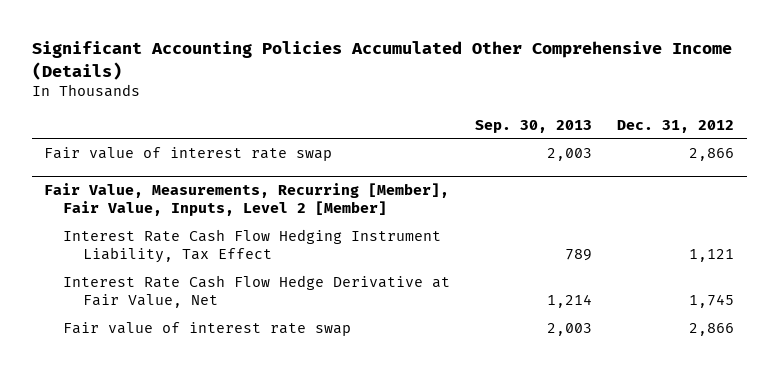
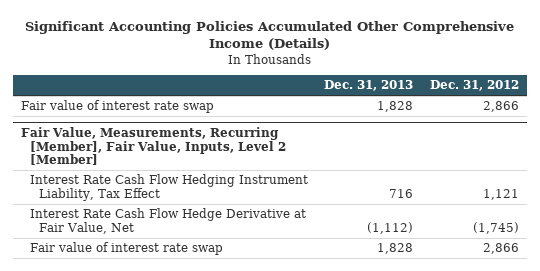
[475,119,593,133] Sep. 30, 2013 -> none
none -> [324,80,414,92] Dec. 31, 2013
[689,293,735,308] 1,745 -> [472,221,519,234] (1,745)

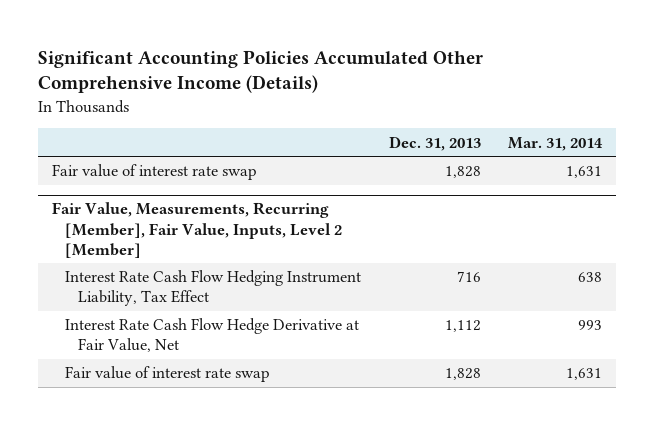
[429,80,519,92] Dec. 31, 2012 -> none
none -> [508,136,604,151] Mar. 31, 2014
[367,221,414,234] (1,112) -> [444,320,481,333] 1,112

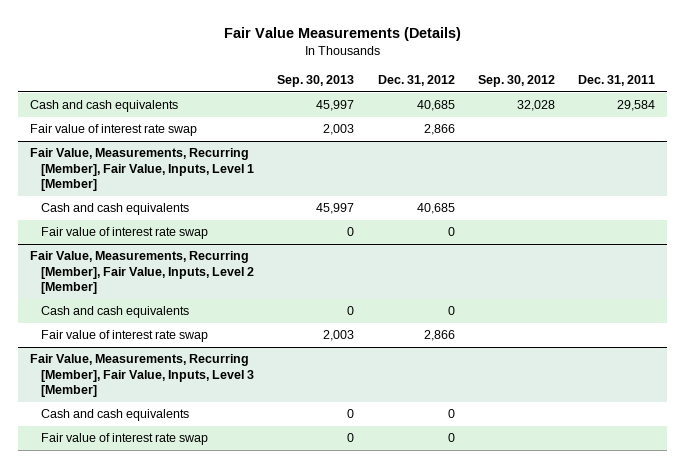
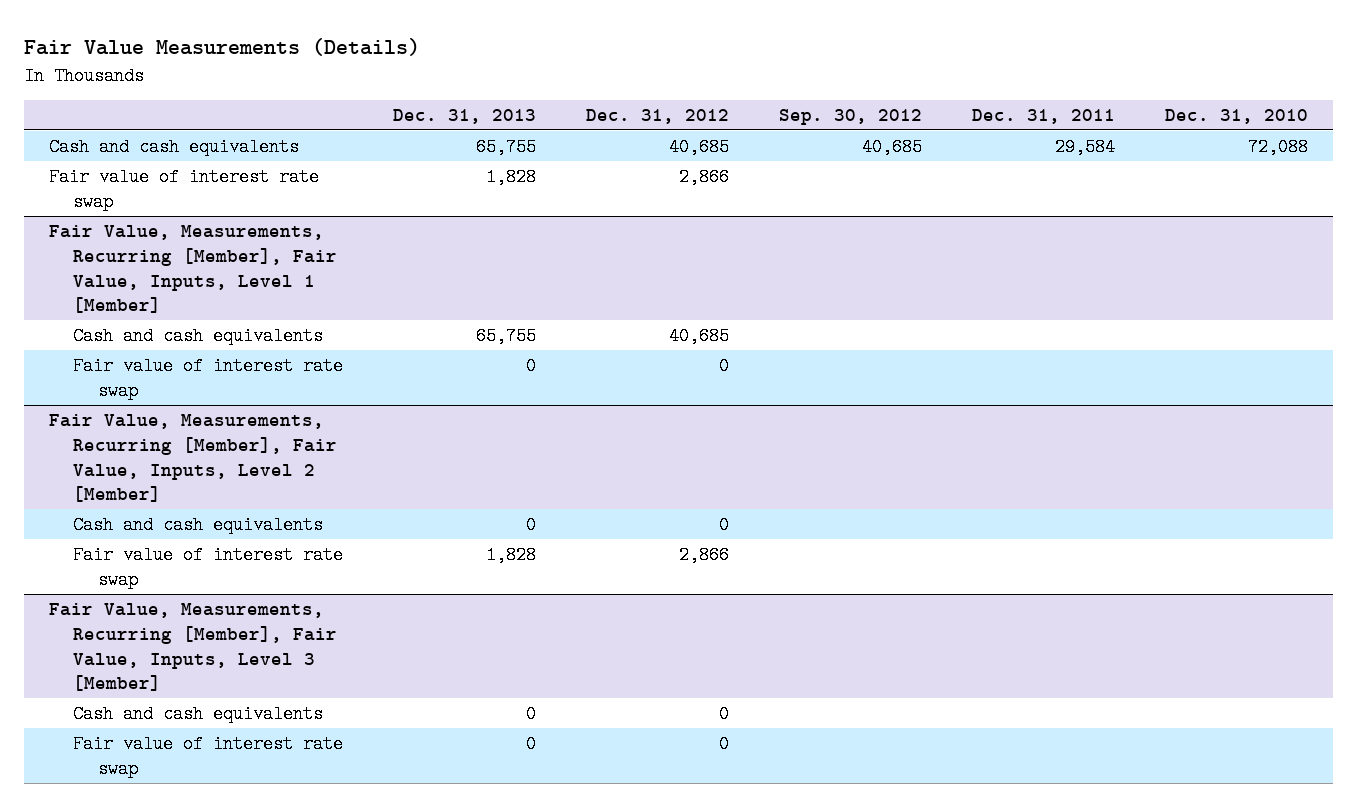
[277,74,355,87] Sep. 30, 2013 -> none
none -> [393,108,537,124] Dec. 31, 2013
none -> [1164,108,1308,124] Dec. 31, 2010
[517,100,556,112] 32,028 -> [861,137,922,156] 40,685

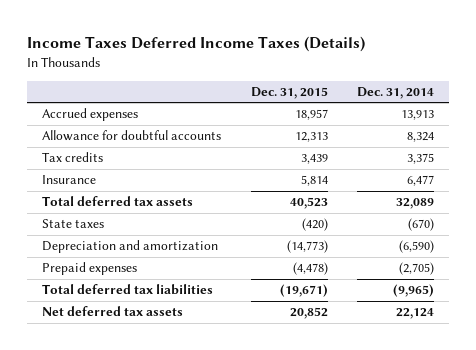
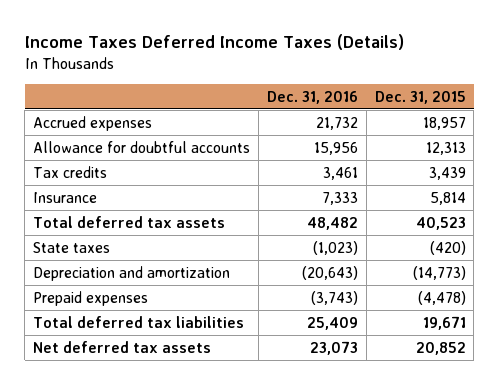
[357,86,435,99] Dec. 31, 2014 -> none
none -> [266,90,358,104] Dec. 31, 2016
[279,284,328,298] (19,671) -> [422,315,466,330] 19,671

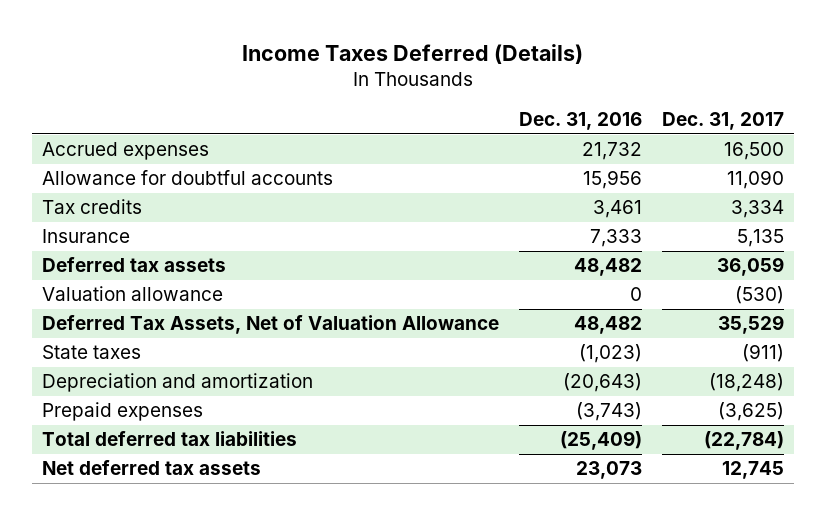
[24,34,404,51] Income Taxes Deferred Income Taxes (Details) -> [241,43,583,64] Income Taxes Deferred (Details)
[374,90,466,104] Dec. 31, 2015 -> none
none -> [662,112,785,131] Dec. 31, 2017
[32,215,225,228] Total deferred tax assets -> [41,257,226,273] Deferred tax assets
none -> [41,286,223,302] Valuation allowance
none -> [41,315,499,335] Deferred Tax Assets, Net of Valuation Allowance
[306,316,358,330] 25,409 -> [559,431,642,451] (25,409)

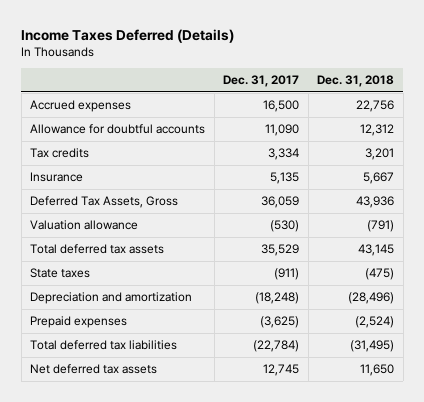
[518,112,642,131] Dec. 31, 2016 -> none
none -> [317,75,395,88] Dec. 31, 2018
[41,257,226,273] Deferred tax assets -> [30,196,179,209] Deferred Tax Assets, Gross
[41,315,499,335] Deferred Tax Assets, Net of Valuation Allowance -> [30,244,165,255] Total deferred tax assets

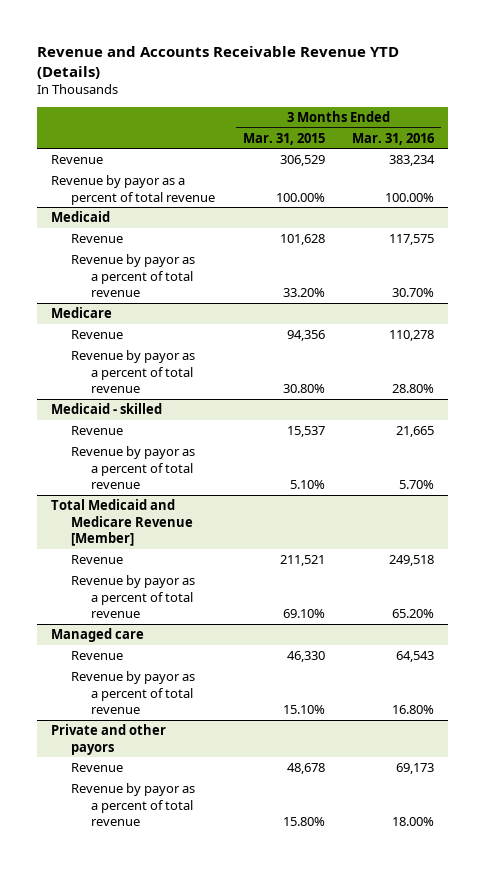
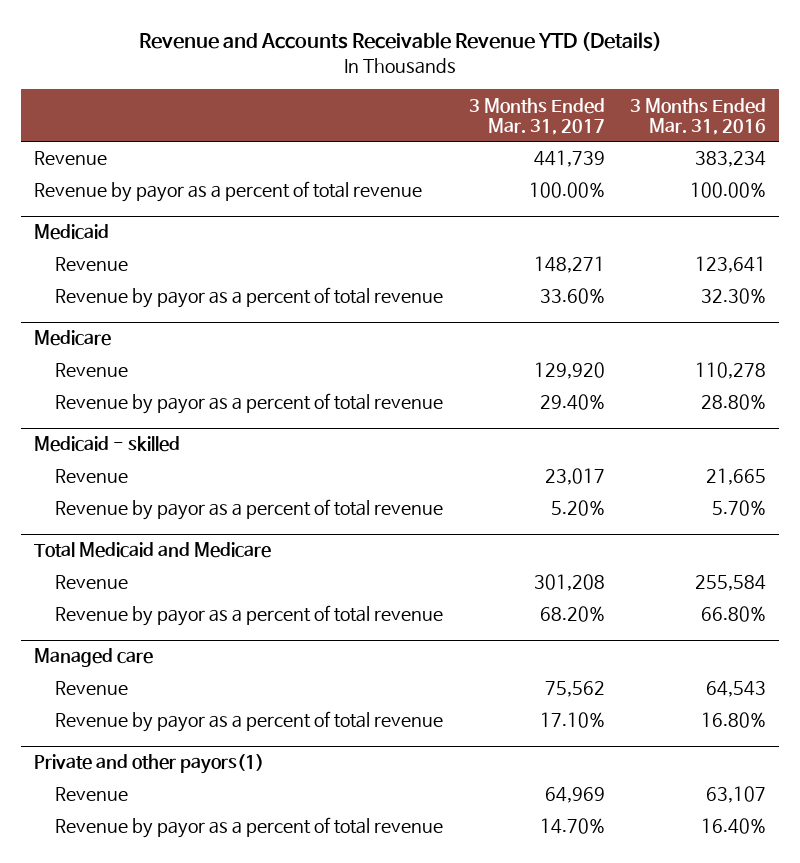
[242,132,325,145] Mar. 31, 2015 -> none
none -> [468,97,605,135] 3 Months Ended Mar. 31, 2017
[389,233,435,245] 117,575 -> [695,256,767,274] 123,641
[392,288,435,298] 30.70% -> [701,288,767,305] 32.30%
[50,498,193,547] Total Medicaid and Medicare Revenue [Member] -> [33,542,271,559] Total Medicaid and Medicare
[389,554,435,566] 249,518 -> [695,575,767,592] 255,584
[392,609,435,619] 65.20% -> [701,606,767,623] 66.80%
[50,723,166,755] Private and other payors -> [33,754,264,775] Private and other payors(1)
[396,762,435,774] 69,173 -> [706,786,767,804] 63,107
[392,817,435,827] 18.00% -> [701,818,767,835] 16.40%

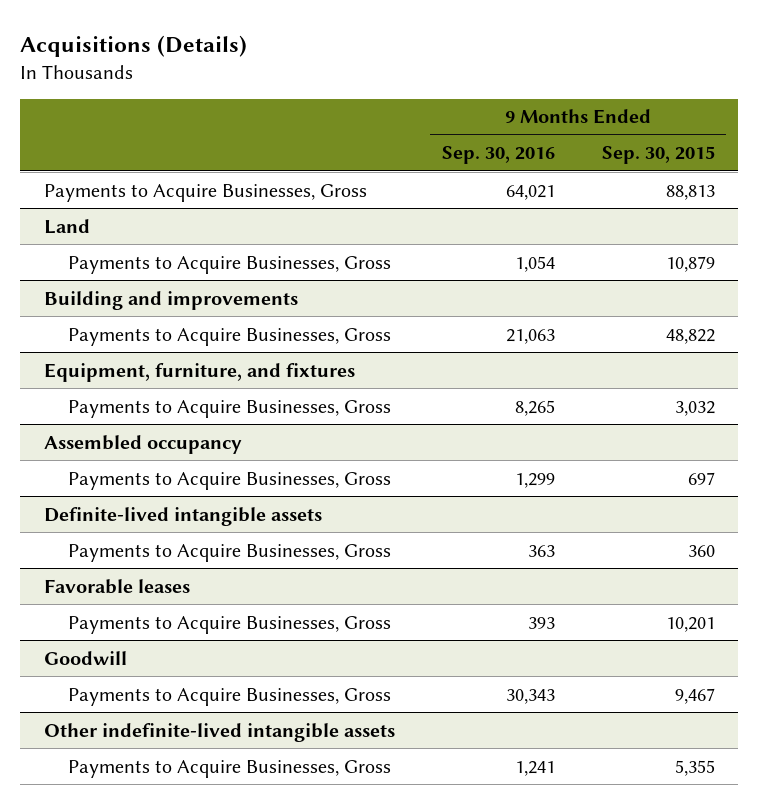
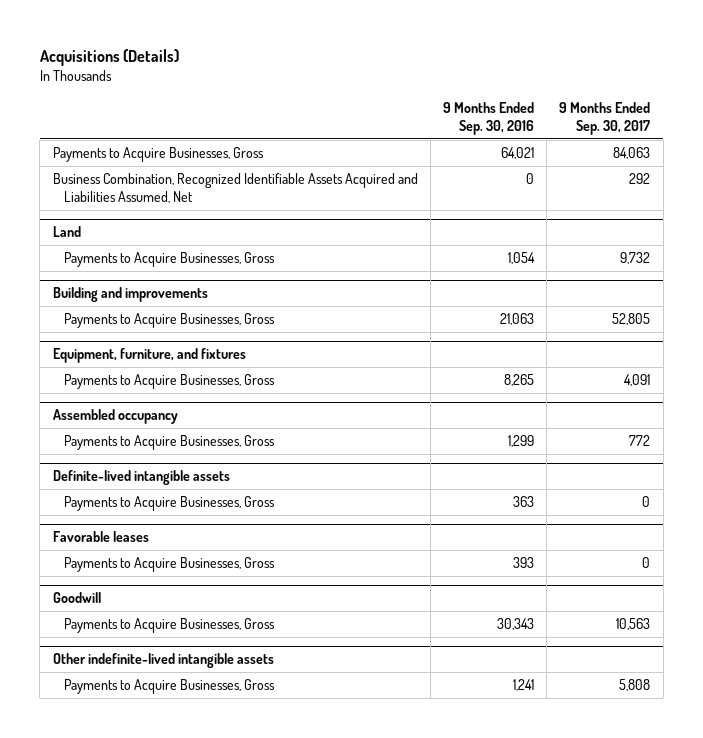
[601,146,715,165] Sep. 30, 2015 -> none
none -> [559,101,651,135] 9 Months Ended Sep. 30, 2017
none -> [52,173,418,204] Business Combination, Recognized Identifiable Assets Acquired and Liabilities Assumed, Net

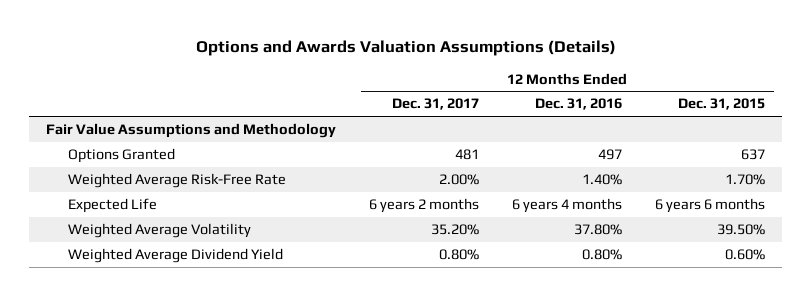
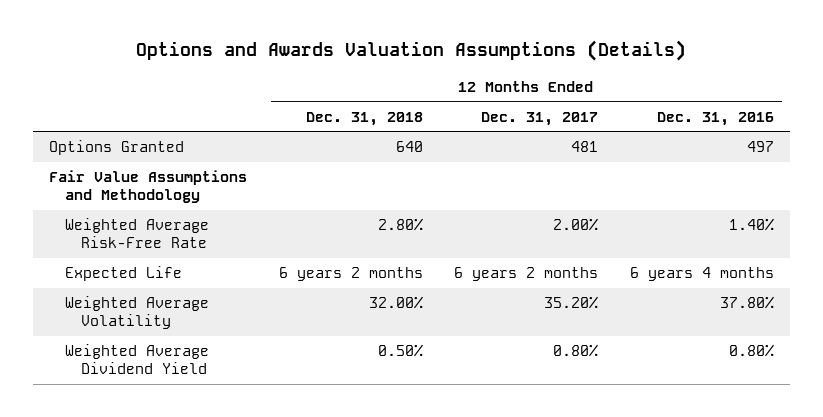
[678,98,766,111] Dec. 31, 2015 -> none
none -> [305,111,423,126] Dec. 31, 2018
[46,123,337,139] Fair Value Assumptions and Methodology -> [48,170,247,204] Fair Value Assumptions and Methodology

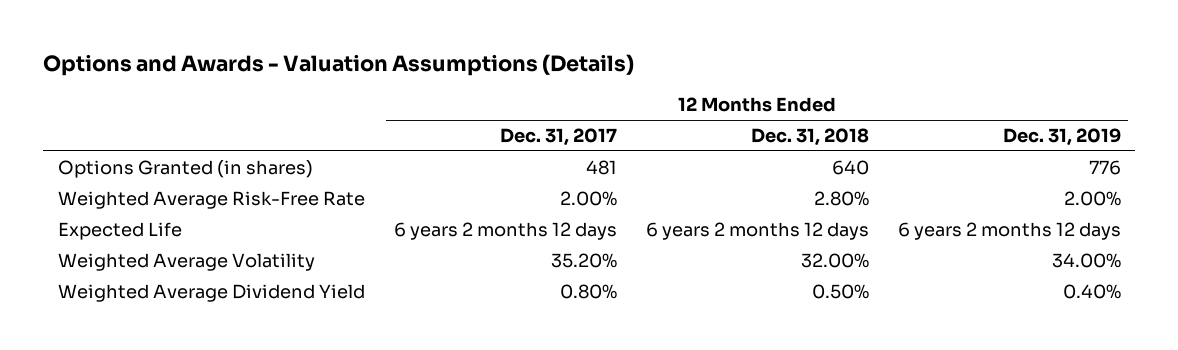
[136,40,687,62] Options and Awards Valuation Assumptions (Details) -> [43,54,635,77] Options and Awards - Valuation Assumptions (Details)
[656,111,774,126] Dec. 31, 2016 -> none
none -> [1002,128,1121,147] Dec. 31, 2019
[48,170,247,204] Fair Value Assumptions and Methodology -> none
[48,140,184,156] Options Granted -> [57,159,313,178] Options Granted (in shares)
[278,267,423,282] 6 years 2 months -> [645,221,869,240] 6 years 2 months 12 days
[454,267,599,282] 6 years 2 months -> [393,221,617,240] 6 years 2 months 12 days

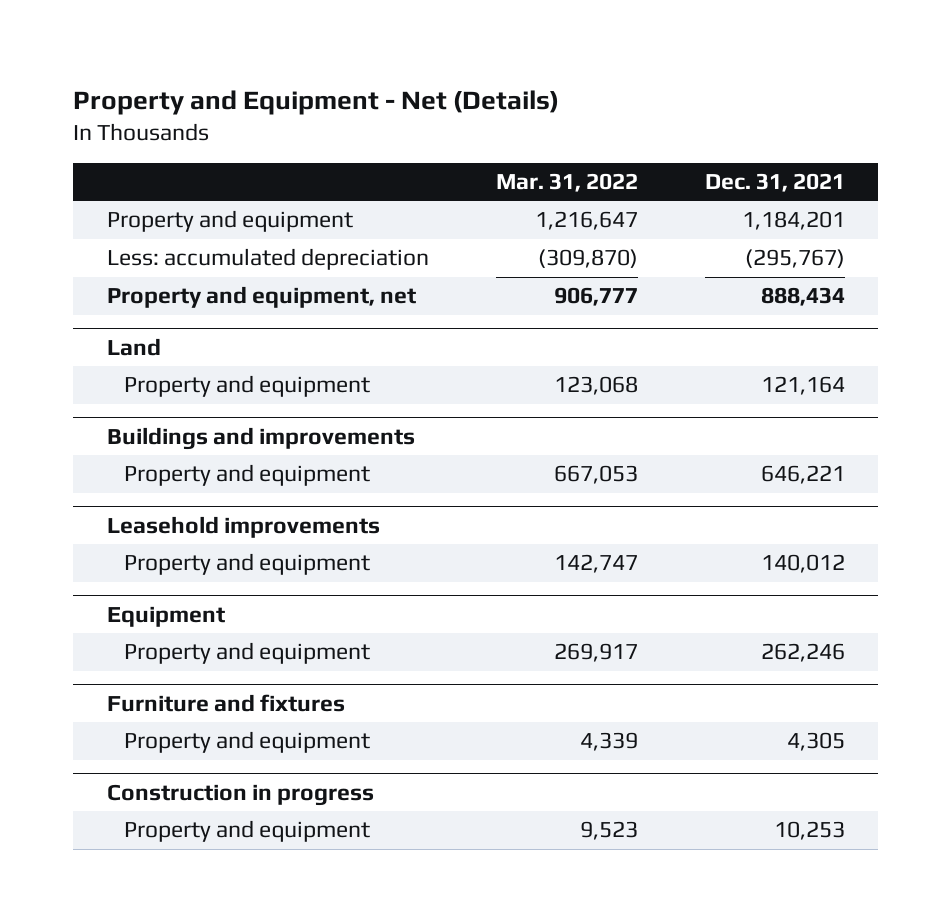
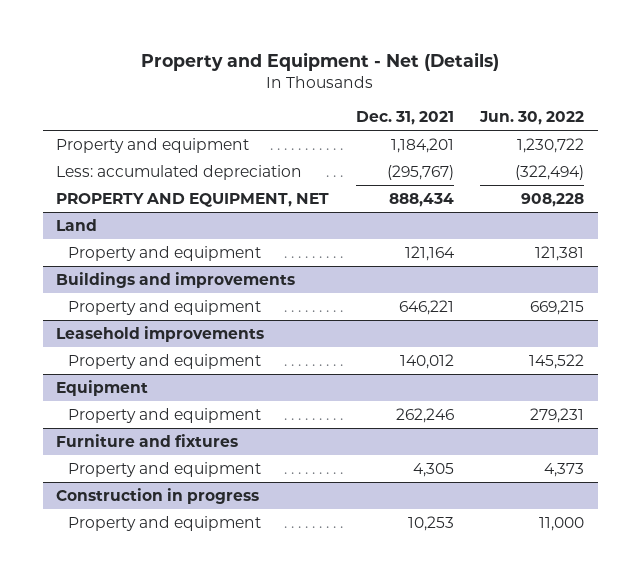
[495,172,638,192] Mar. 31, 2022 -> none
none -> [479,110,585,125] Jun. 30, 2022
[106,286,416,309] Property and equipment, net -> [56,192,330,207] PROPERTY AND EQUIPMENT, NET

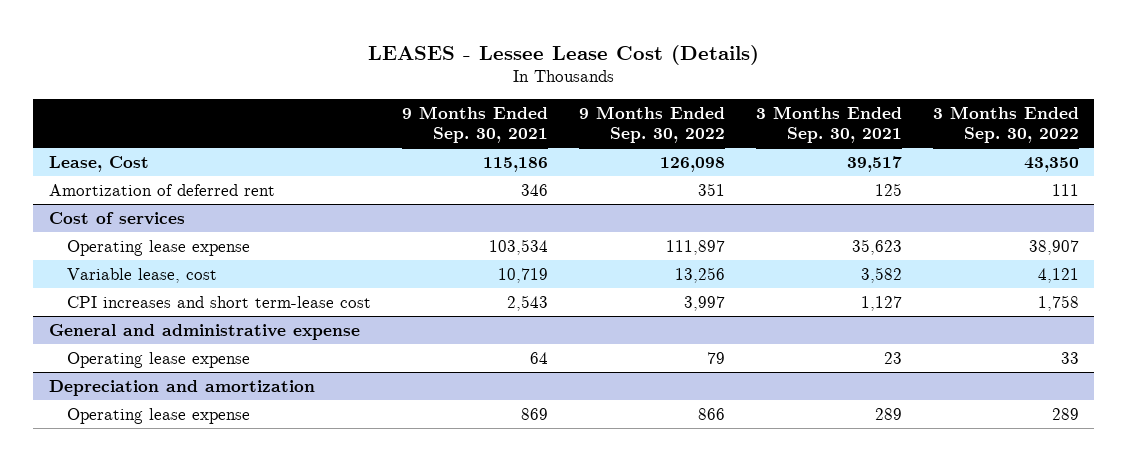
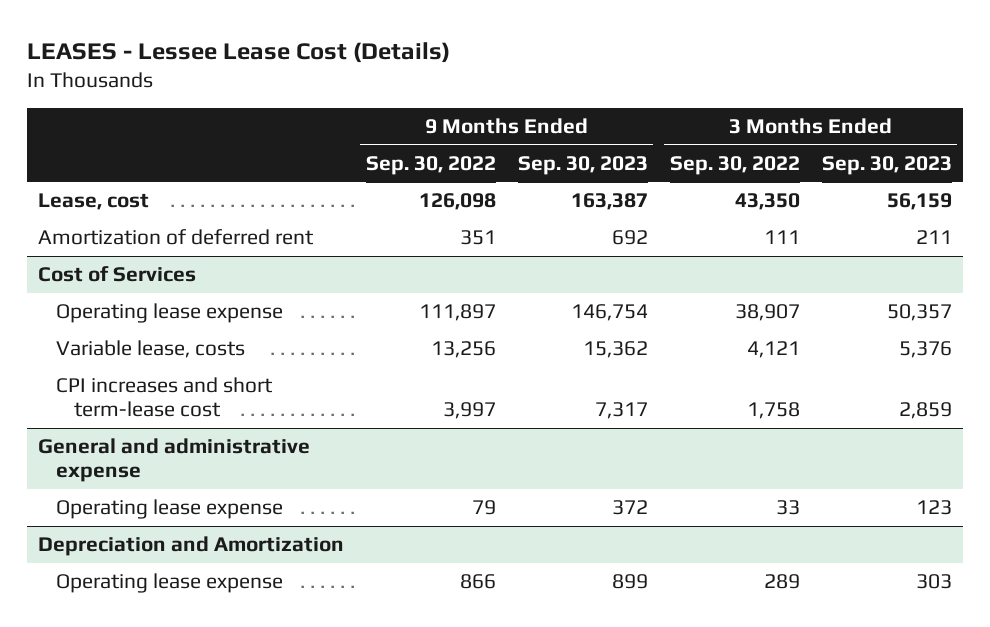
[401,106,548,144] 9 Months Ended Sep. 30, 2021 -> none
[755,106,902,144] 3 Months Ended Sep. 30, 2021 -> none
none -> [517,155,648,175] Sep. 30, 2023
none -> [821,155,952,175] Sep. 30, 2023
[48,155,149,172] Lease, Cost -> [37,193,149,211] Lease, cost
[48,211,185,225] Cost of services -> [37,266,196,283] Cost of Services
[66,267,217,283] Variable lease, cost -> [56,340,246,359] Variable lease, costs
[48,379,315,396] Depreciation and amortization -> [37,536,344,557] Depreciation and Amortization

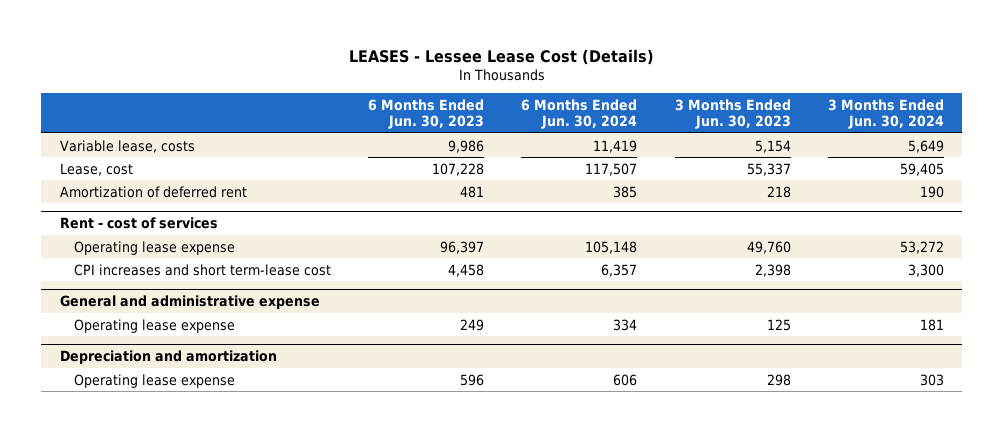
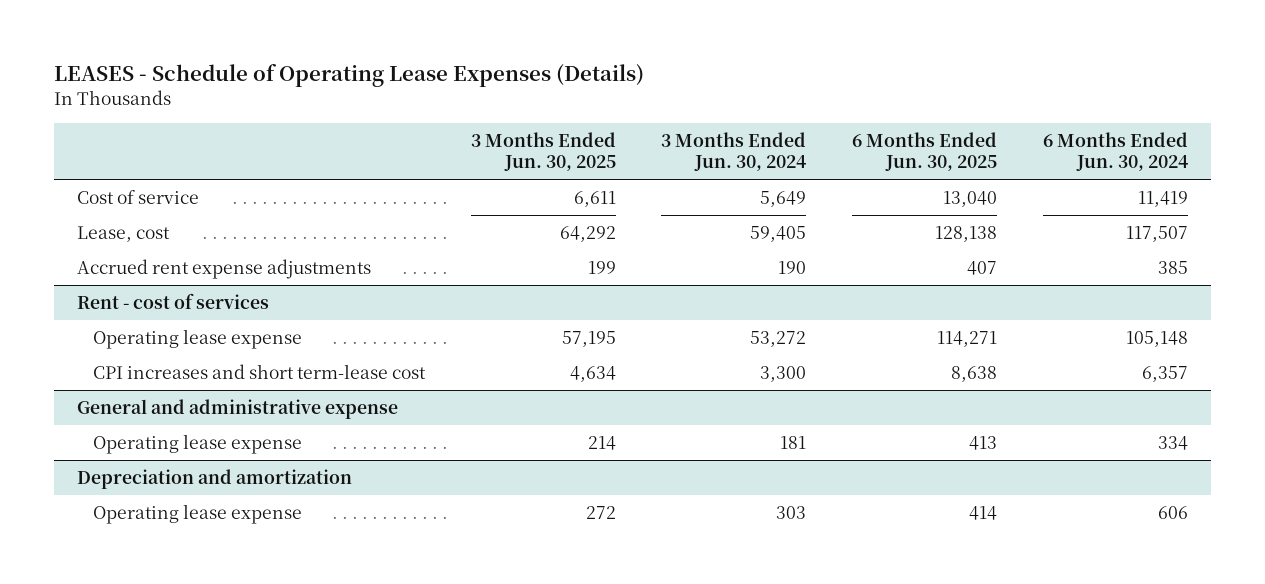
[348,49,654,66] LEASES - Lessee Lease Cost (Details) -> [53,64,644,88] LEASES - Schedule of Operating Lease Expenses (Details)
[368,98,485,130] 6 Months Ended Jun. 30, 2023 -> none
[674,98,791,130] 3 Months Ended Jun. 30, 2023 -> none
none -> [470,131,616,172] 3 Months Ended Jun. 30, 2025
none -> [852,131,998,172] 6 Months Ended Jun. 30, 2025
[59,139,195,153] Variable lease, costs -> [76,189,199,204] Cost of service
[59,185,247,198] Amortization of deferred rent -> [76,258,371,279] Accrued rent expense adjustments

